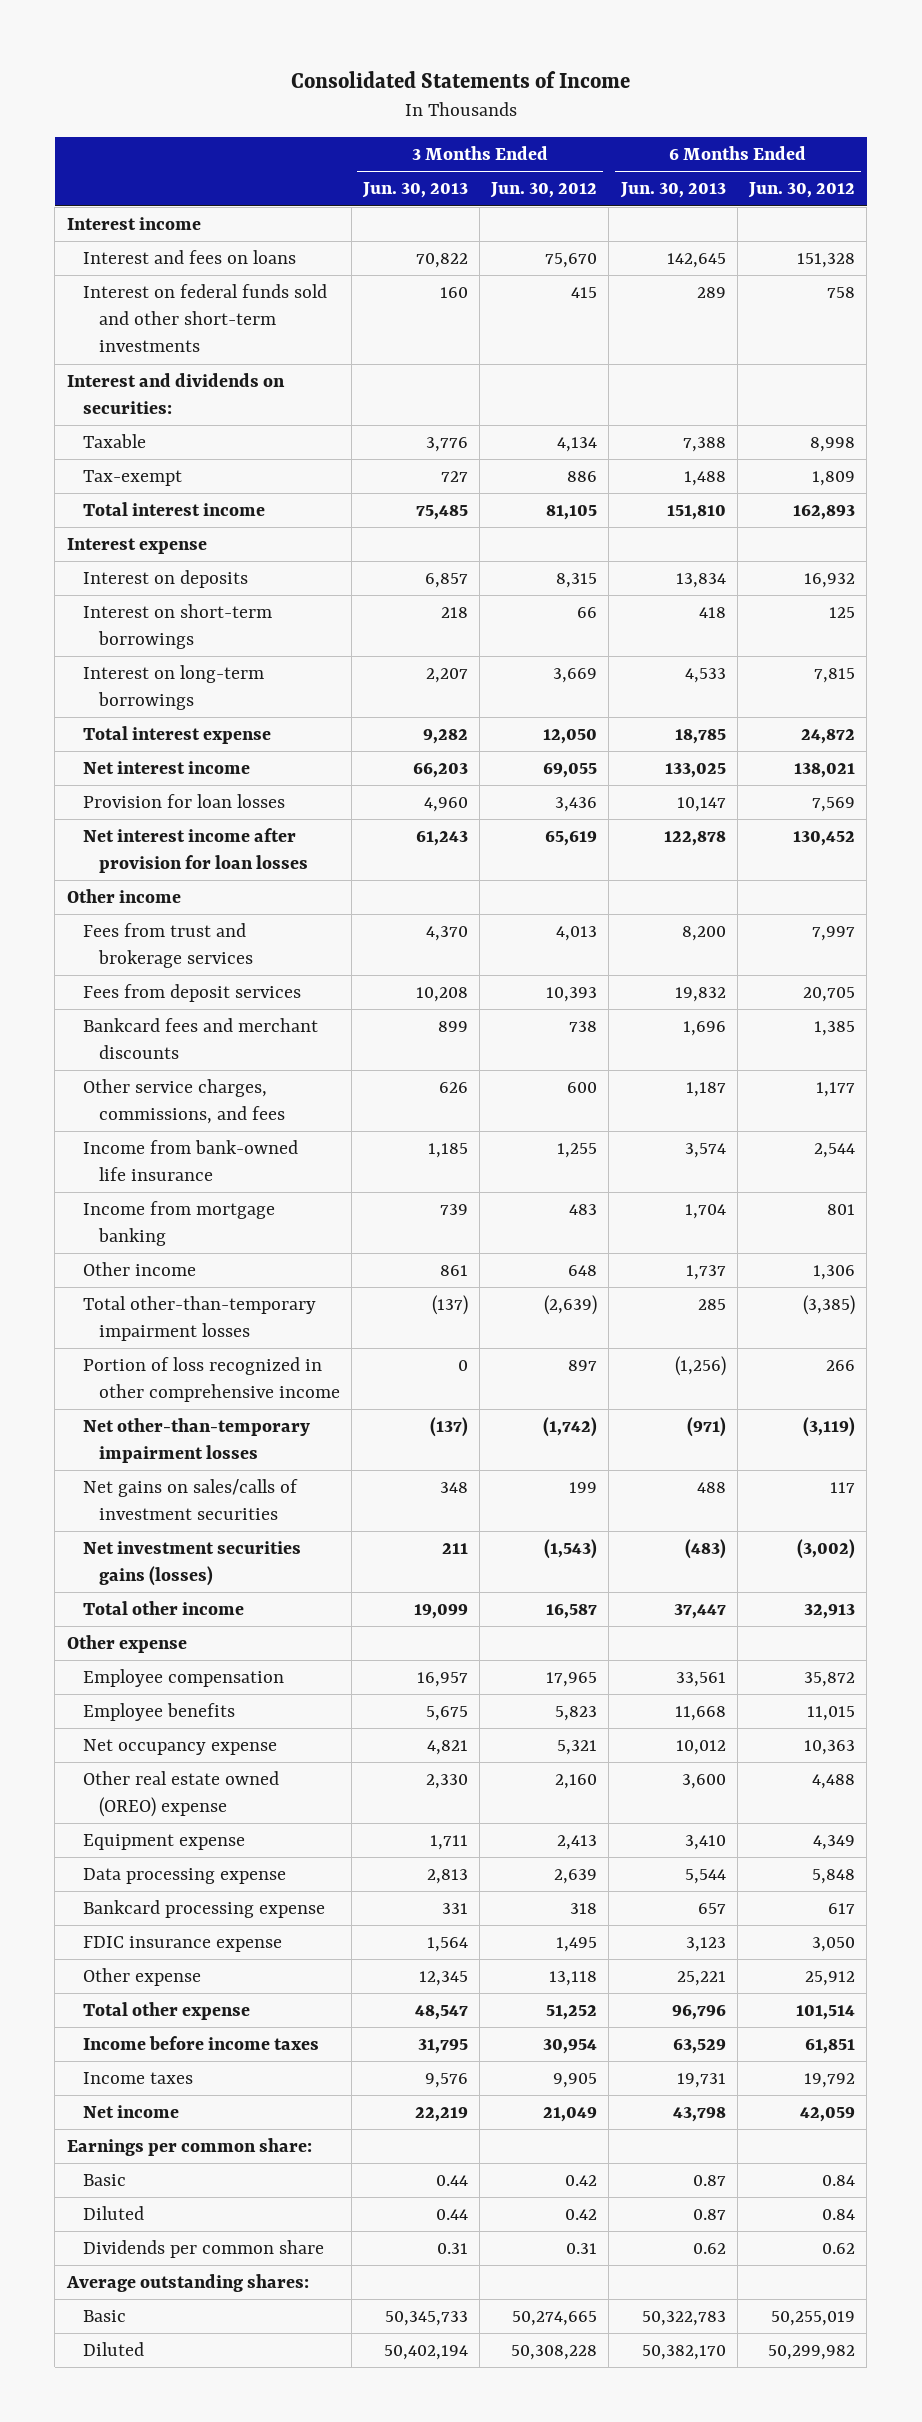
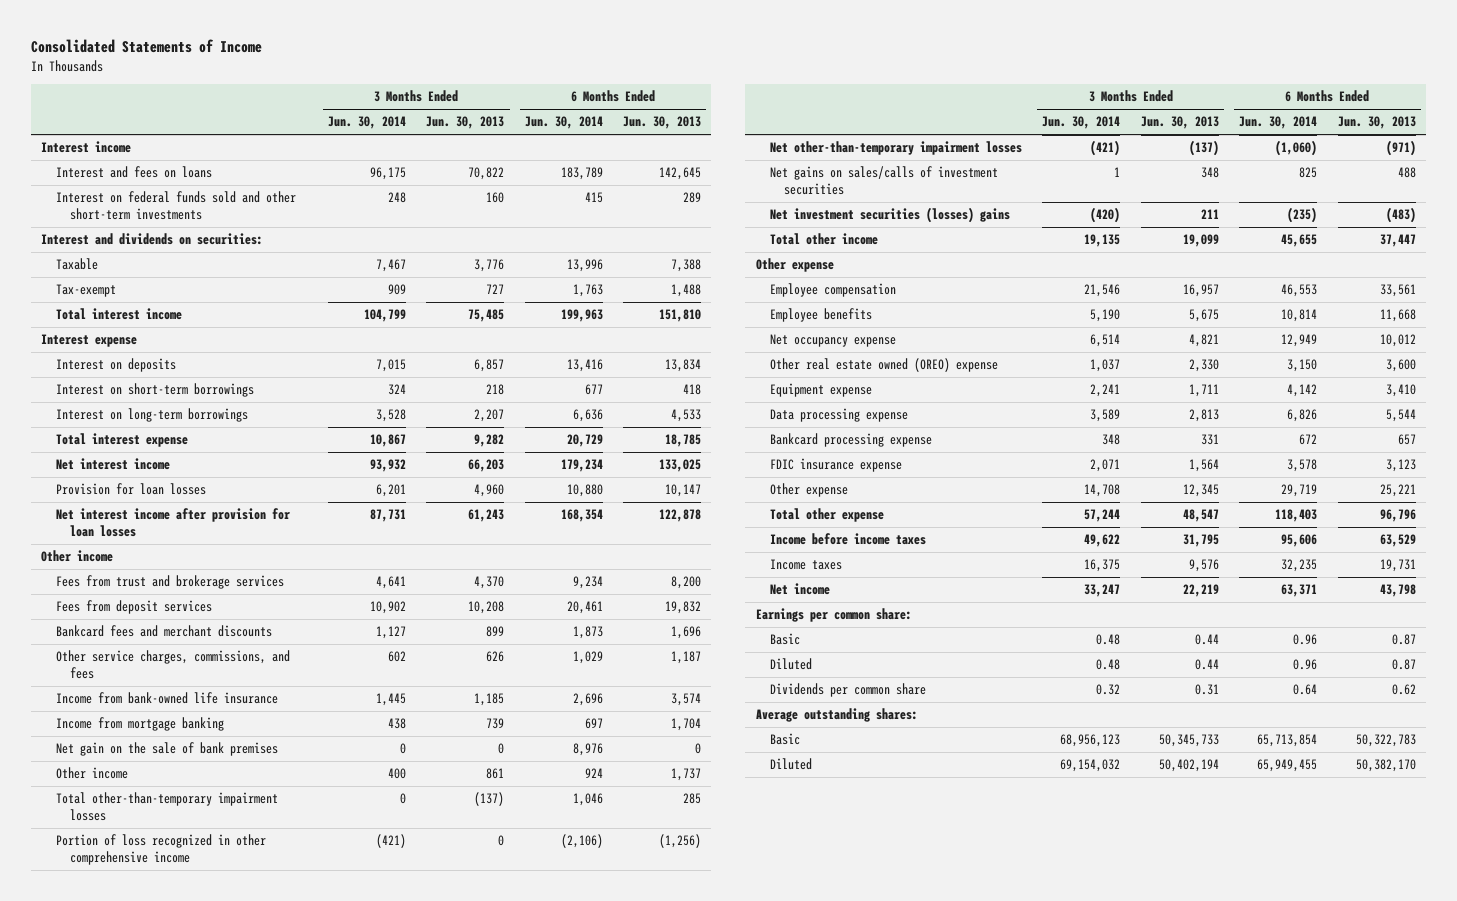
[490,182,598,199] Jun. 30, 2012 -> none
[747,182,855,199] Jun. 30, 2012 -> none
none -> [328,116,407,130] Jun. 30, 2014
none -> [524,116,603,130] Jun. 30, 2014
none -> [55,742,278,757] Net gain on the sale of bank premises
[82,1541,301,1587] Net investment securities gains (losses) -> [770,207,1011,224] Net investment securities (losses) gains

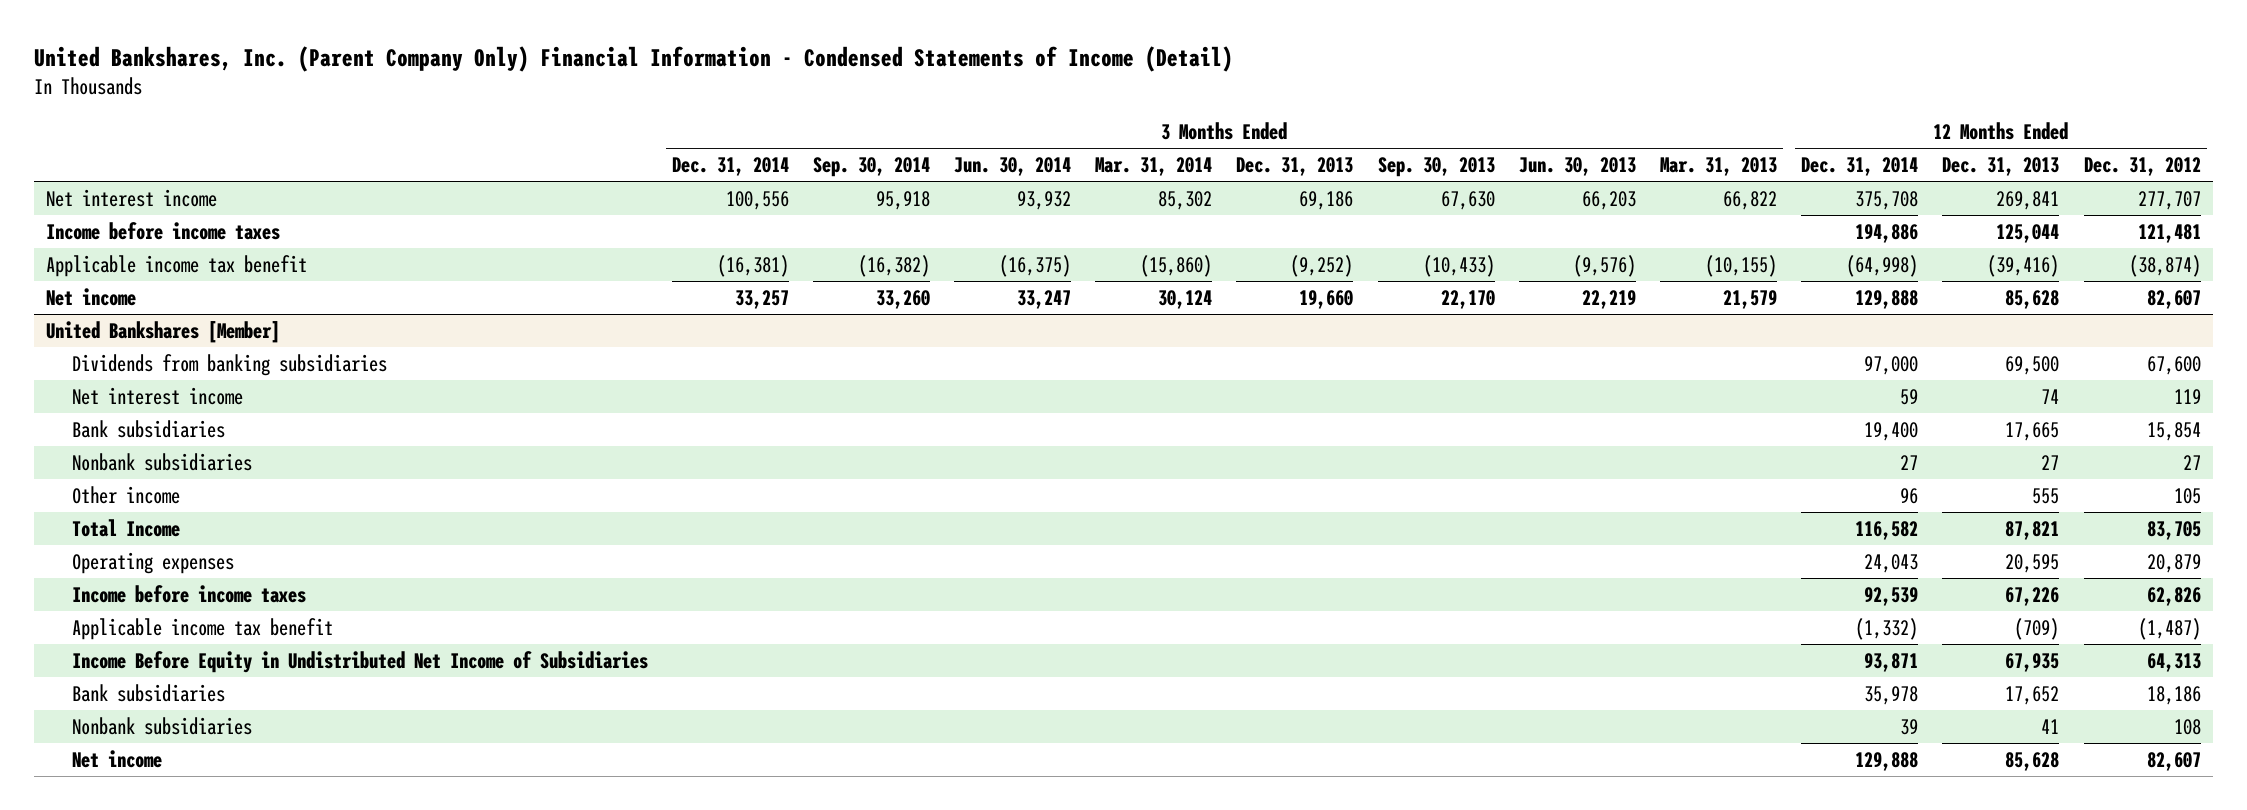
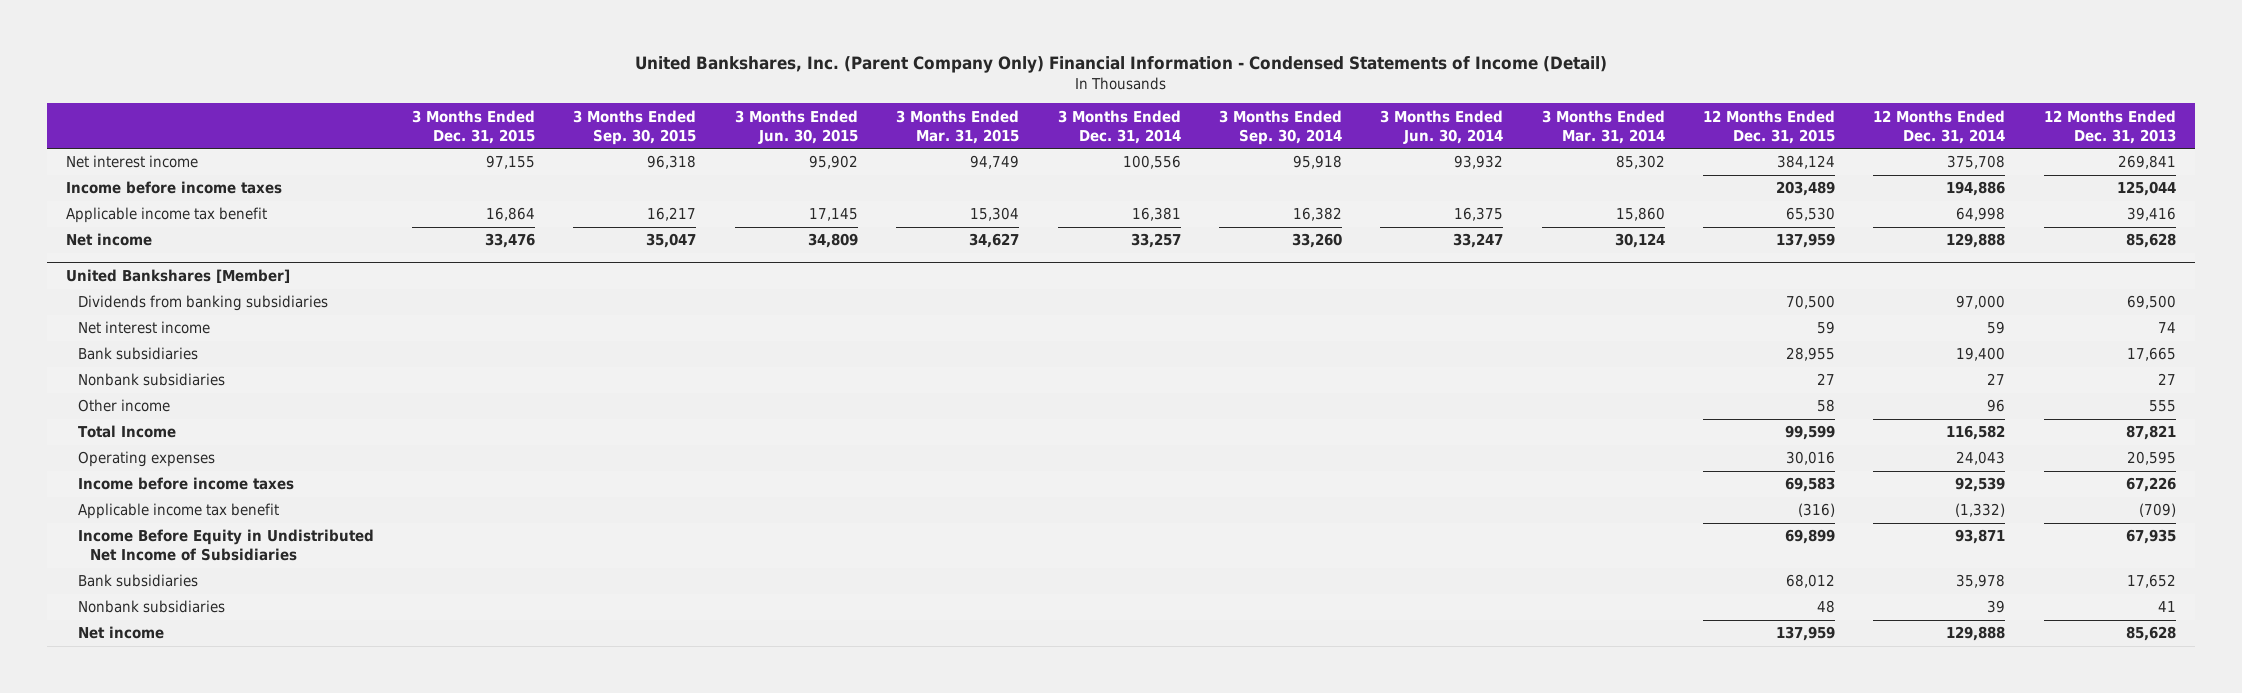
[1236,156,1354,176] Dec. 31, 2013 -> none
[1377,156,1495,177] Sep. 30, 2013 -> none
[1518,156,1636,176] Jun. 30, 2013 -> none
[1660,156,1778,176] Mar. 31, 2013 -> none
[2083,156,2201,176] Dec. 31, 2012 -> none
none -> [412,109,536,144] 3 Months Ended Dec. 31, 2015
none -> [573,109,697,145] 3 Months Ended Sep. 30, 2015
none -> [734,109,858,144] 3 Months Ended Jun. 30, 2015
none -> [896,109,1020,144] 3 Months Ended Mar. 31, 2015
none -> [1703,109,1836,144] 12 Months Ended Dec. 31, 2015
[716,254,789,277] (16,381) -> [1131,207,1181,222] 16,381
[857,254,930,277] (16,382) -> [1292,207,1342,222] 16,382
[999,254,1072,277] (16,375) -> [1454,207,1504,222] 16,375
[1140,254,1213,277] (15,860) -> [1615,207,1665,222] 15,860
[1846,254,1919,277] (64,998) -> [1956,207,2006,222] 64,998
[1987,254,2060,277] (39,416) -> [2126,207,2176,222] 39,416

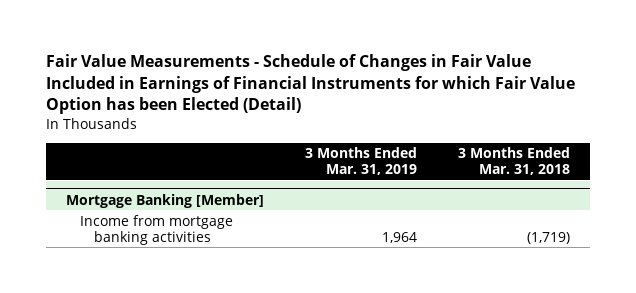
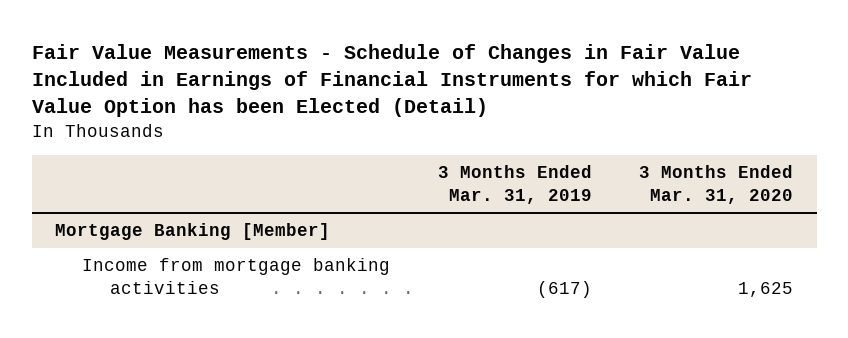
[457,147,570,176] 3 Months Ended Mar. 31, 2018 -> none
none -> [639,165,794,204] 3 Months Ended Mar. 31, 2020
[381,231,417,243] 1,964 -> [536,280,592,298] (617)

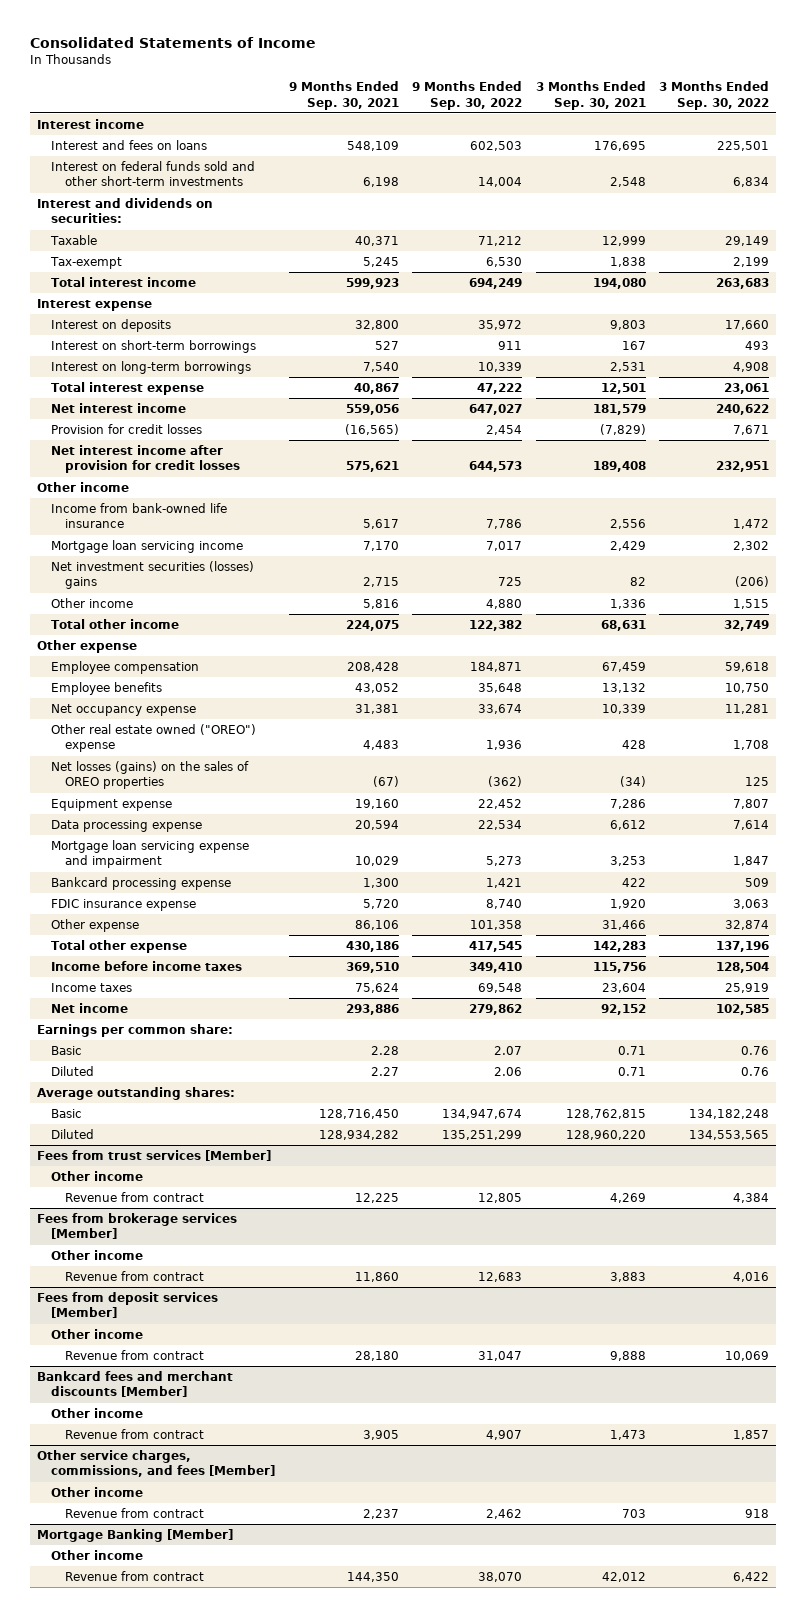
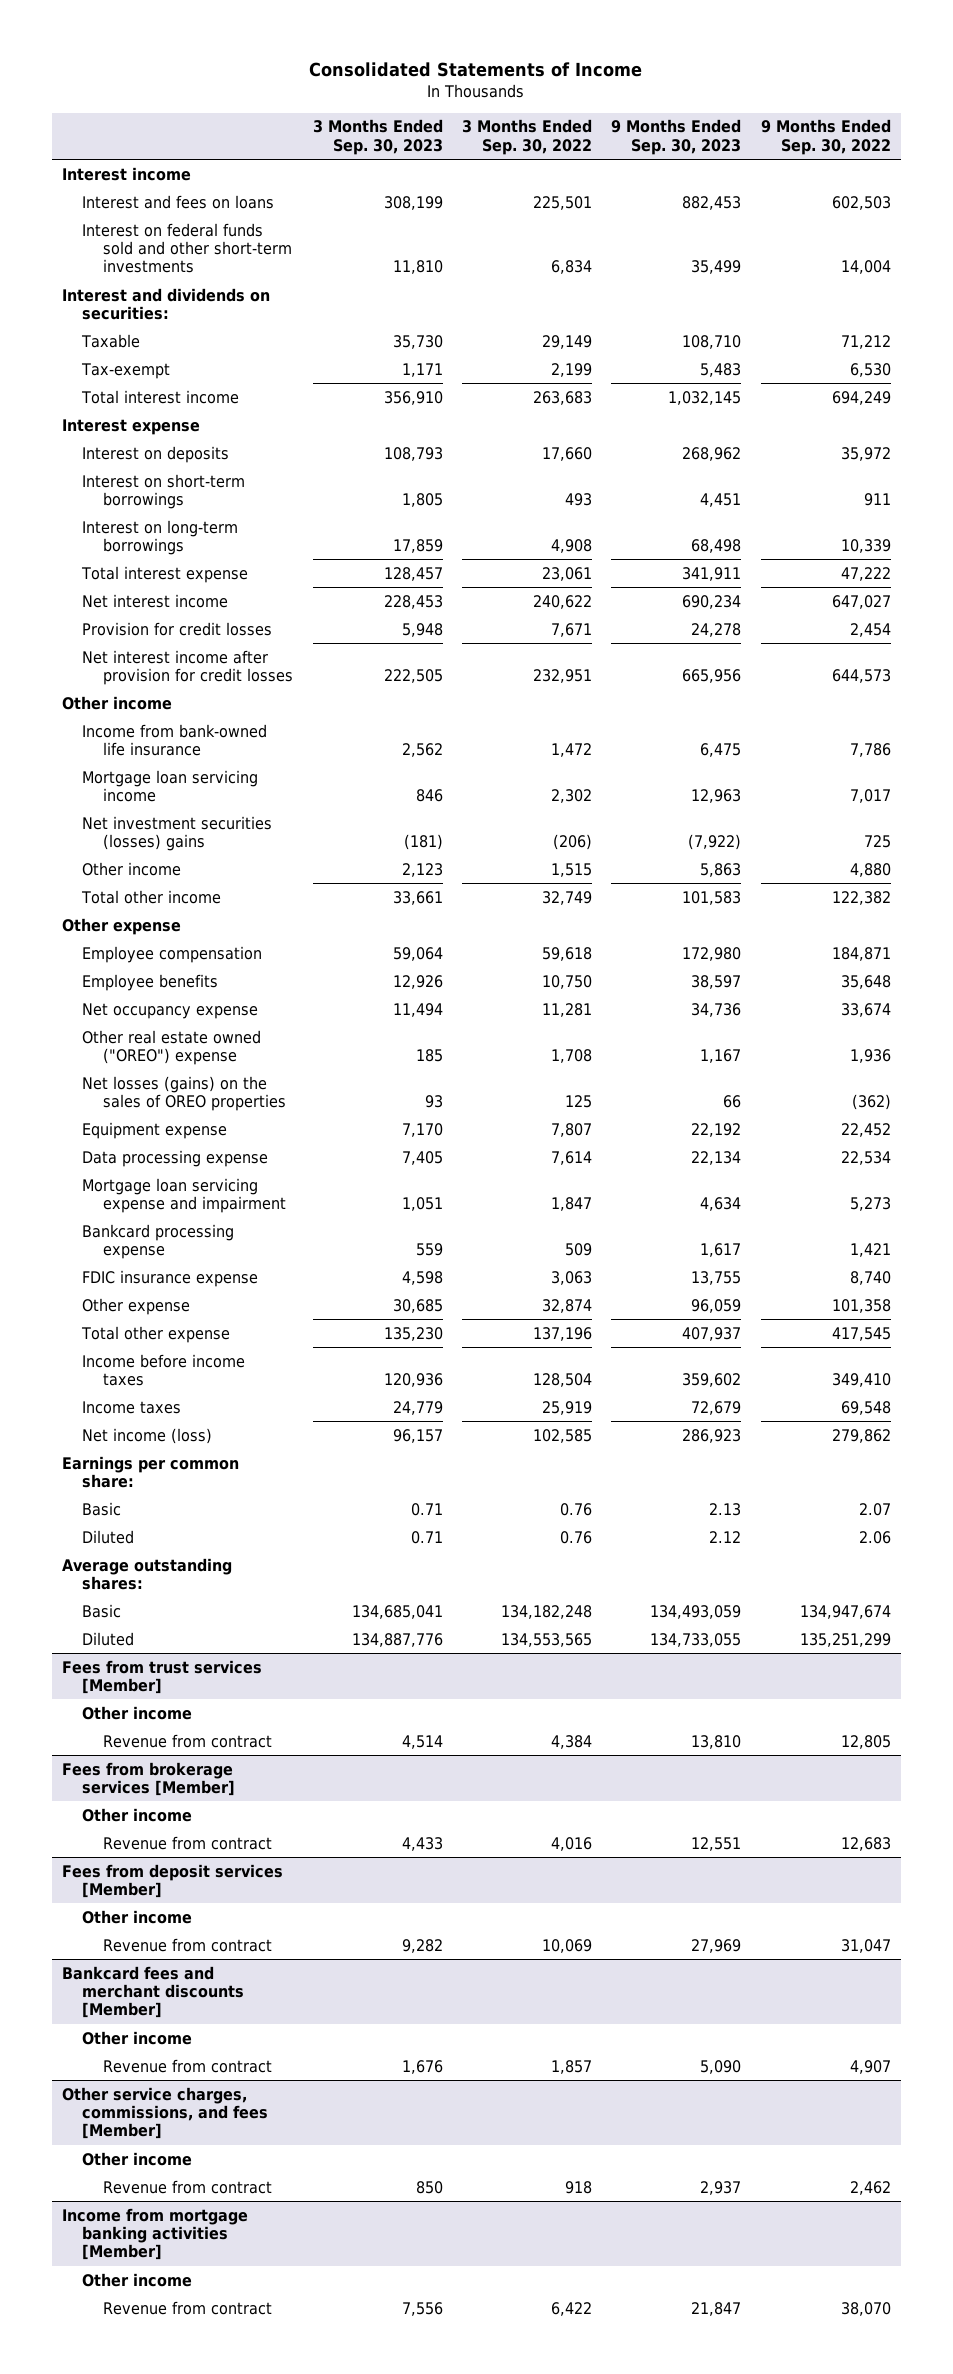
[288,81,399,110] 9 Months Ended Sep. 30, 2021 -> none
[535,81,646,110] 3 Months Ended Sep. 30, 2021 -> none
none -> [312,119,443,155] 3 Months Ended Sep. 30, 2023
none -> [611,119,742,155] 9 Months Ended Sep. 30, 2023
[50,1003,128,1014] Net income -> [82,1427,213,1444] Net income (loss)
[36,1529,233,1543] Mortgage Banking [Member] -> [61,2207,248,2261] Income from mortgage banking activities [Member]

